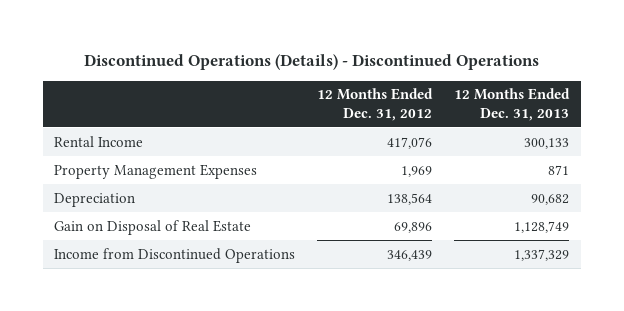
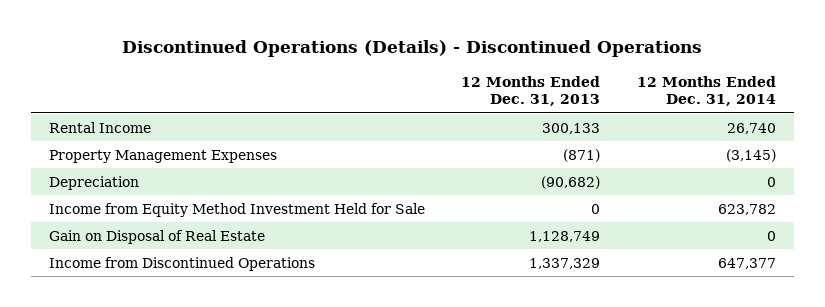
[317,88,434,121] 12 Months Ended Dec. 31, 2012 -> none
none -> [636,75,776,107] 12 Months Ended Dec. 31, 2014
[548,164,570,175] 871 -> [563,148,601,162] (871)
[531,193,570,205] 90,682 -> [541,175,601,189] (90,682)
none -> [49,202,426,217] Income from Equity Method Investment Held for Sale

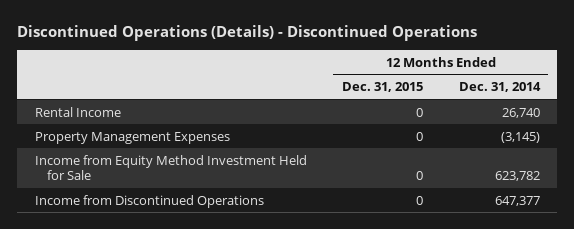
[461,75,601,107] 12 Months Ended Dec. 31, 2013 -> none
none -> [342,82,424,93] Dec. 31, 2015
[49,175,140,190] Depreciation -> none
[49,229,266,244] Gain on Disposal of Real Estate -> none

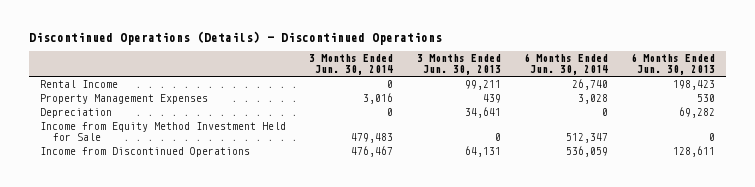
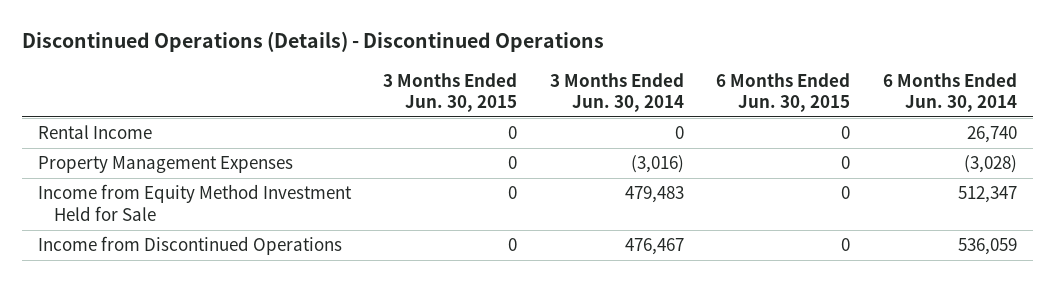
[416,54,501,76] 3 Months Ended Jun. 30, 2013 -> none
[630,53,715,76] 6 Months Ended Jun. 30, 2013 -> none
none -> [383,72,518,112] 3 Months Ended Jun. 30, 2015
none -> [716,72,851,112] 6 Months Ended Jun. 30, 2015
[40,108,113,119] Depreciation -> none
[363,93,394,105] 3,016 -> [630,155,684,174] (3,016)
[577,94,608,105] 3,028 -> [963,155,1017,174] (3,028)

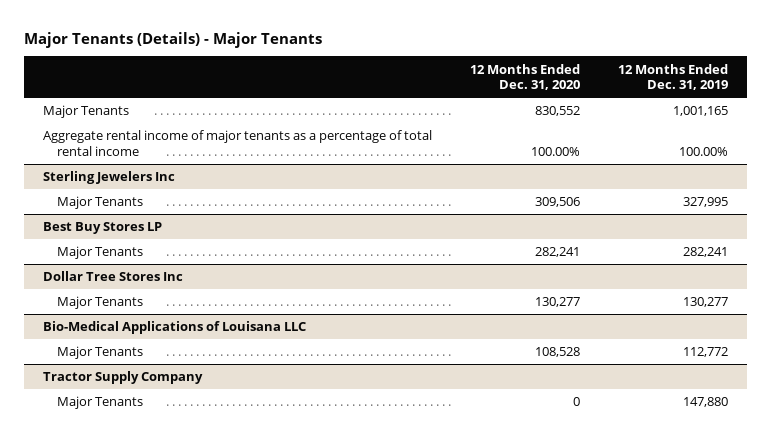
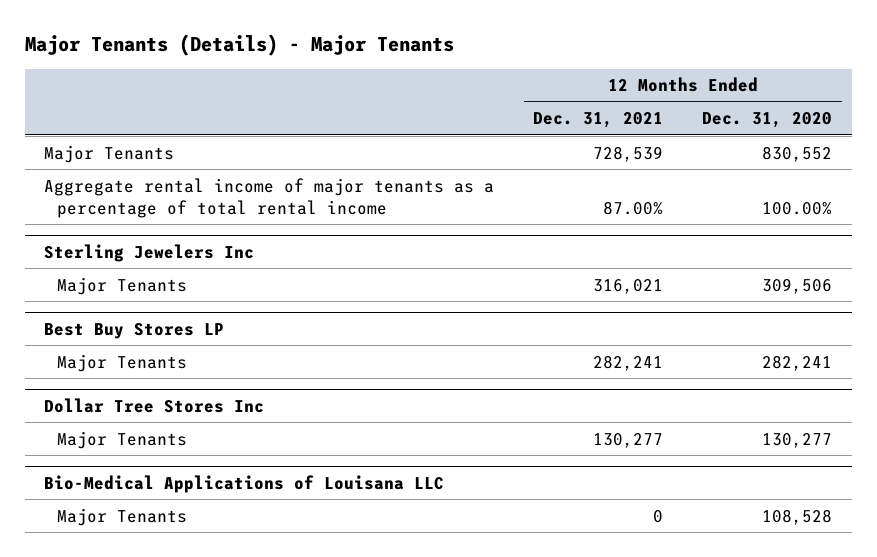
[617,63,728,91] 12 Months Ended Dec. 31, 2019 -> none
none -> [533,112,664,129] Dec. 31, 2021
[42,371,203,385] Tractor Supply Company -> none
[56,396,143,410] Major Tenants -> none

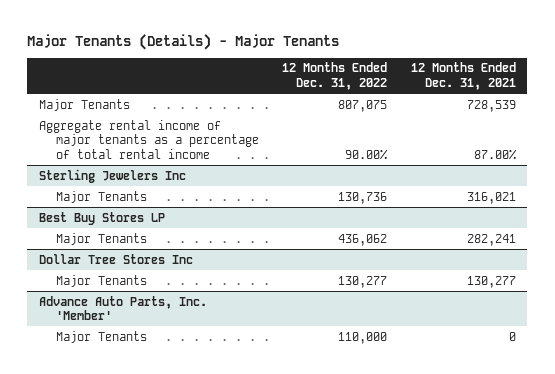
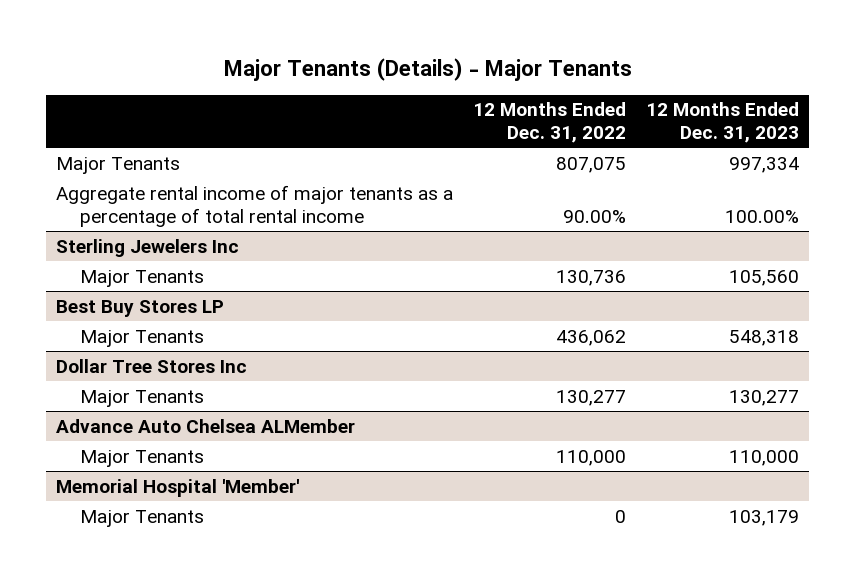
[410,62,516,91] 12 Months Ended Dec. 31, 2021 -> none
none -> [646,102,800,144] 12 Months Ended Dec. 31, 2023
[39,295,208,321] Advance Auto Parts, Inc. 'Member' -> none
none -> [56,418,356,433] Advance Auto Chelsea ALMember
none -> [56,478,300,497] Memorial Hospital 'Member'
none -> [80,509,205,527] Major Tenants

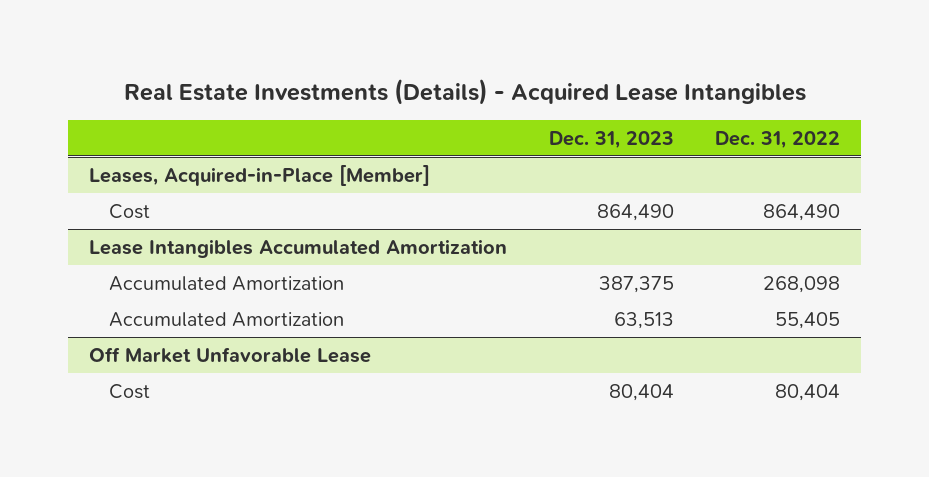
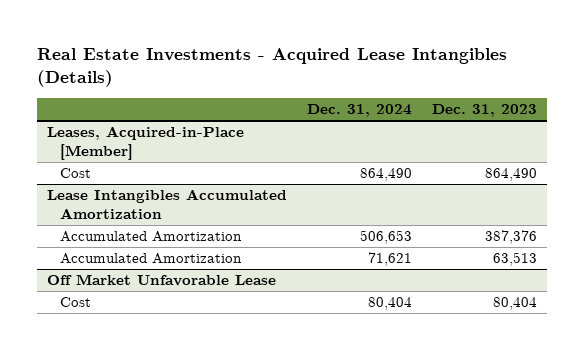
[123,78,806,105] Real Estate Investments (Details) - Acquired Lease Intangibles -> [37,48,508,87] Real Estate Investments - Acquired Lease Intangibles (Details)
[715,130,841,149] Dec. 31, 2022 -> none
none -> [307,104,413,118] Dec. 31, 2024
[598,275,674,293] 387,375 -> [485,230,538,245] 387,376

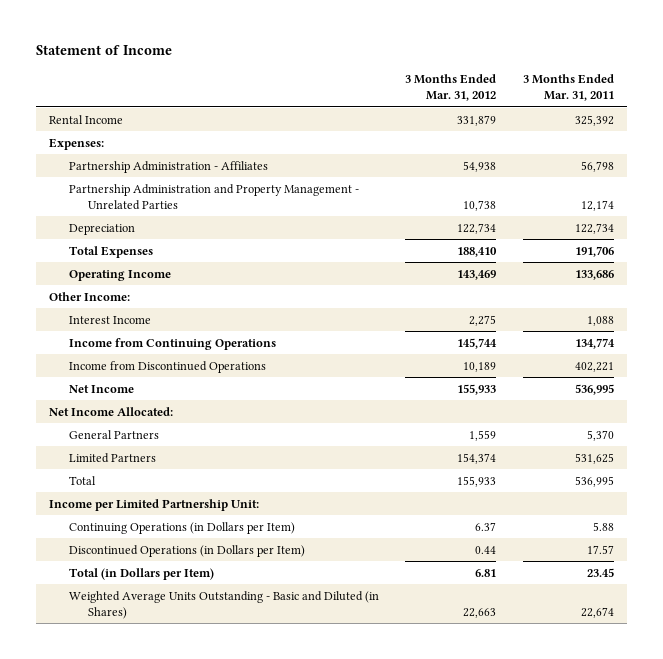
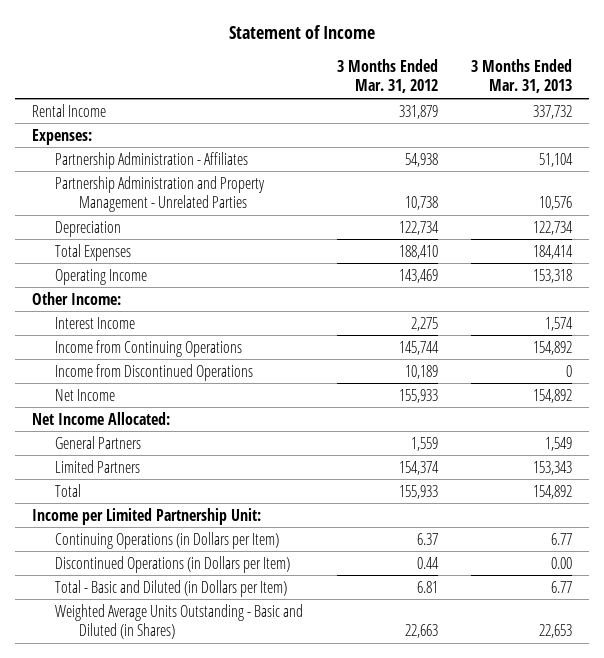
[523,74,615,102] 3 Months Ended Mar. 31, 2011 -> none
none -> [471,59,573,94] 3 Months Ended Mar. 31, 2013
[68,567,214,580] Total (in Dollars per Item) -> [55,579,288,597] Total - Basic and Diluted (in Dollars per Item)

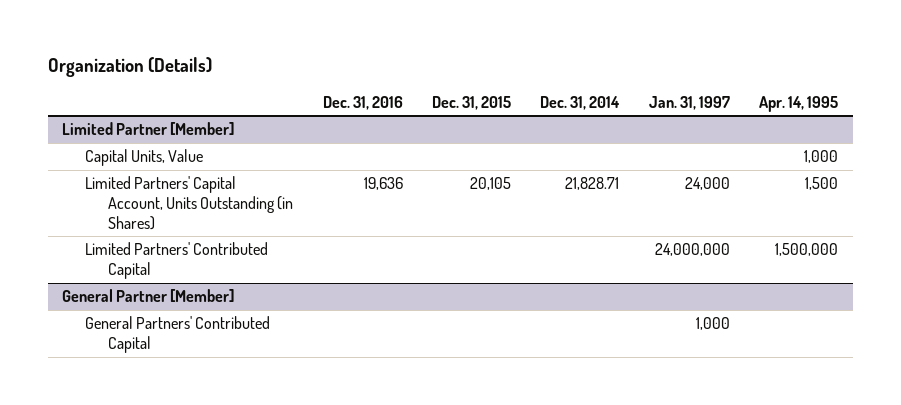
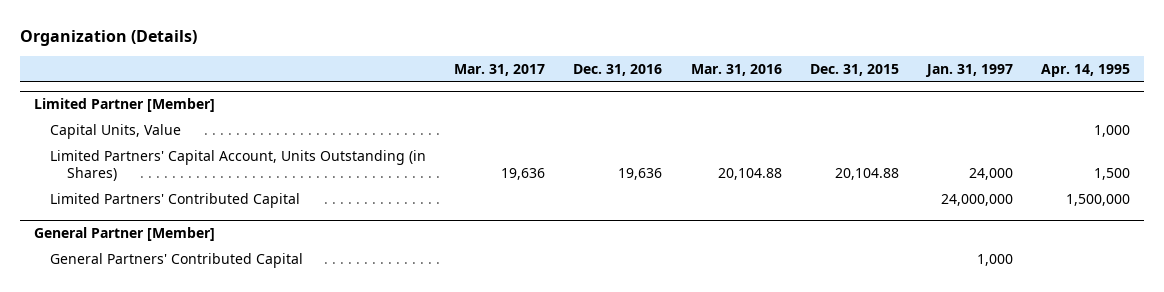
[540,95,621,110] Dec. 31, 2014 -> none
none -> [454,63,546,76] Mar. 31, 2017
none -> [690,63,782,76] Mar. 31, 2016
[469,177,511,191] 20,105 -> [834,167,899,180] 20,104.88

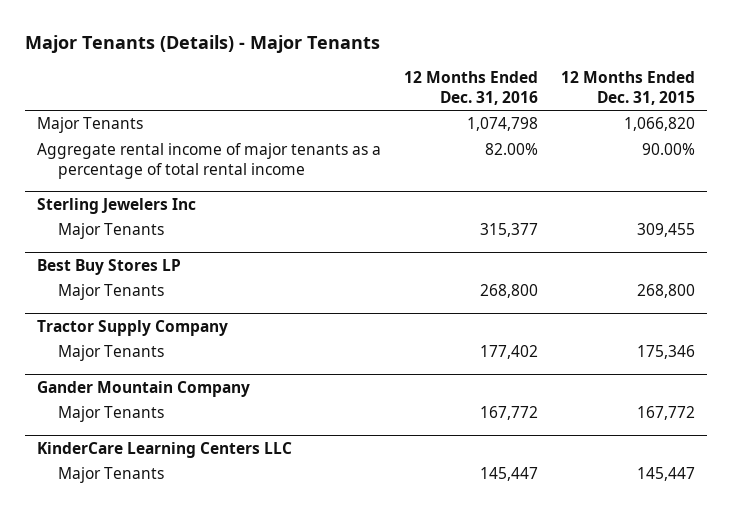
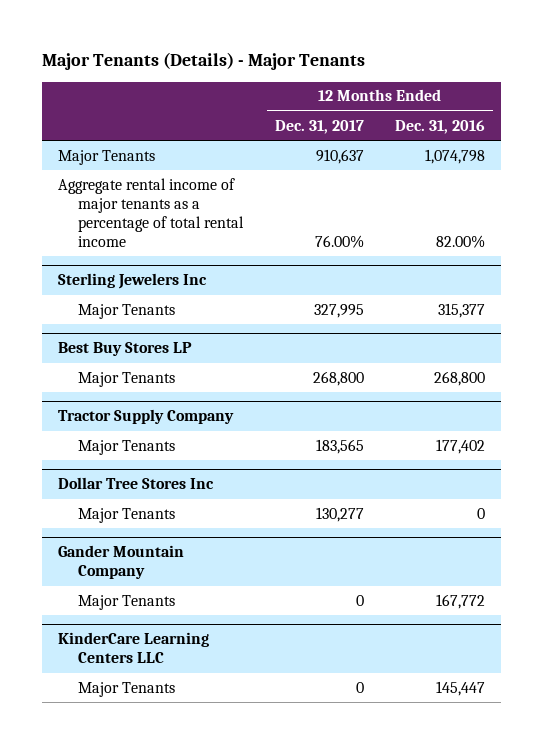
[561,71,696,106] 12 Months Ended Dec. 31, 2015 -> none
none -> [274,119,364,134] Dec. 31, 2017
none -> [57,477,214,490] Dollar Tree Stores Inc
none -> [77,507,175,523] Major Tenants

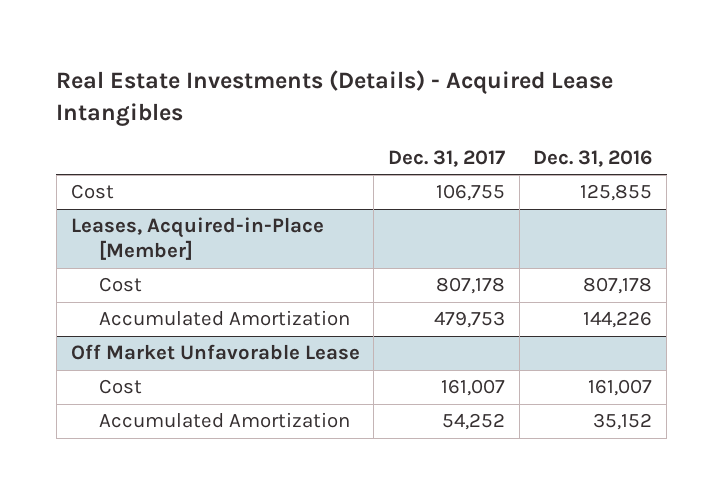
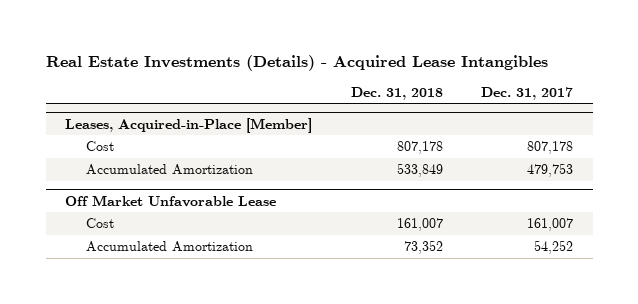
[533,150,653,168] Dec. 31, 2016 -> none
none -> [350,86,443,100] Dec. 31, 2018
[70,184,114,200] Cost -> none

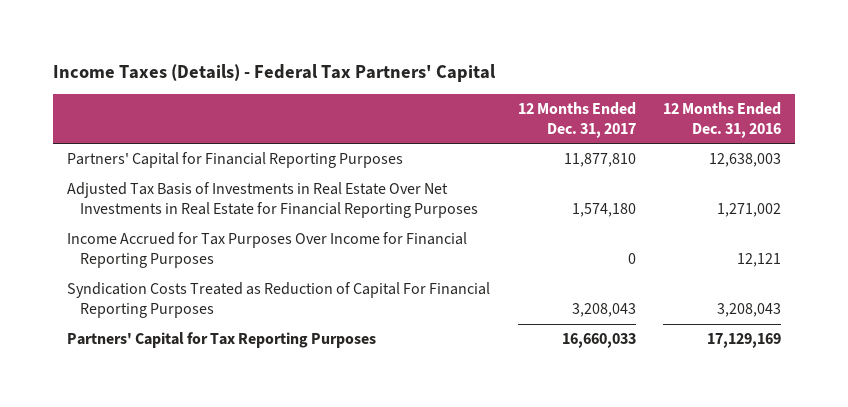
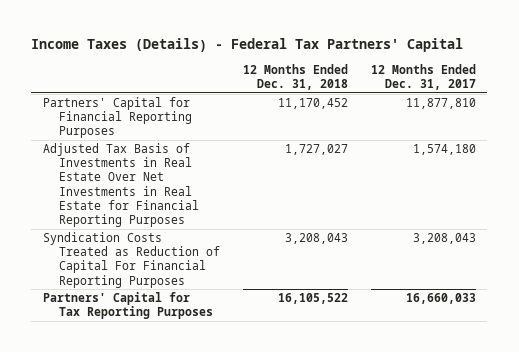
[663,101,782,138] 12 Months Ended Dec. 31, 2016 -> none
none -> [242,63,348,91] 12 Months Ended Dec. 31, 2018
[66,232,467,269] Income Accrued for Tax Purposes Over Income for Financial Reporting Purposes -> none

